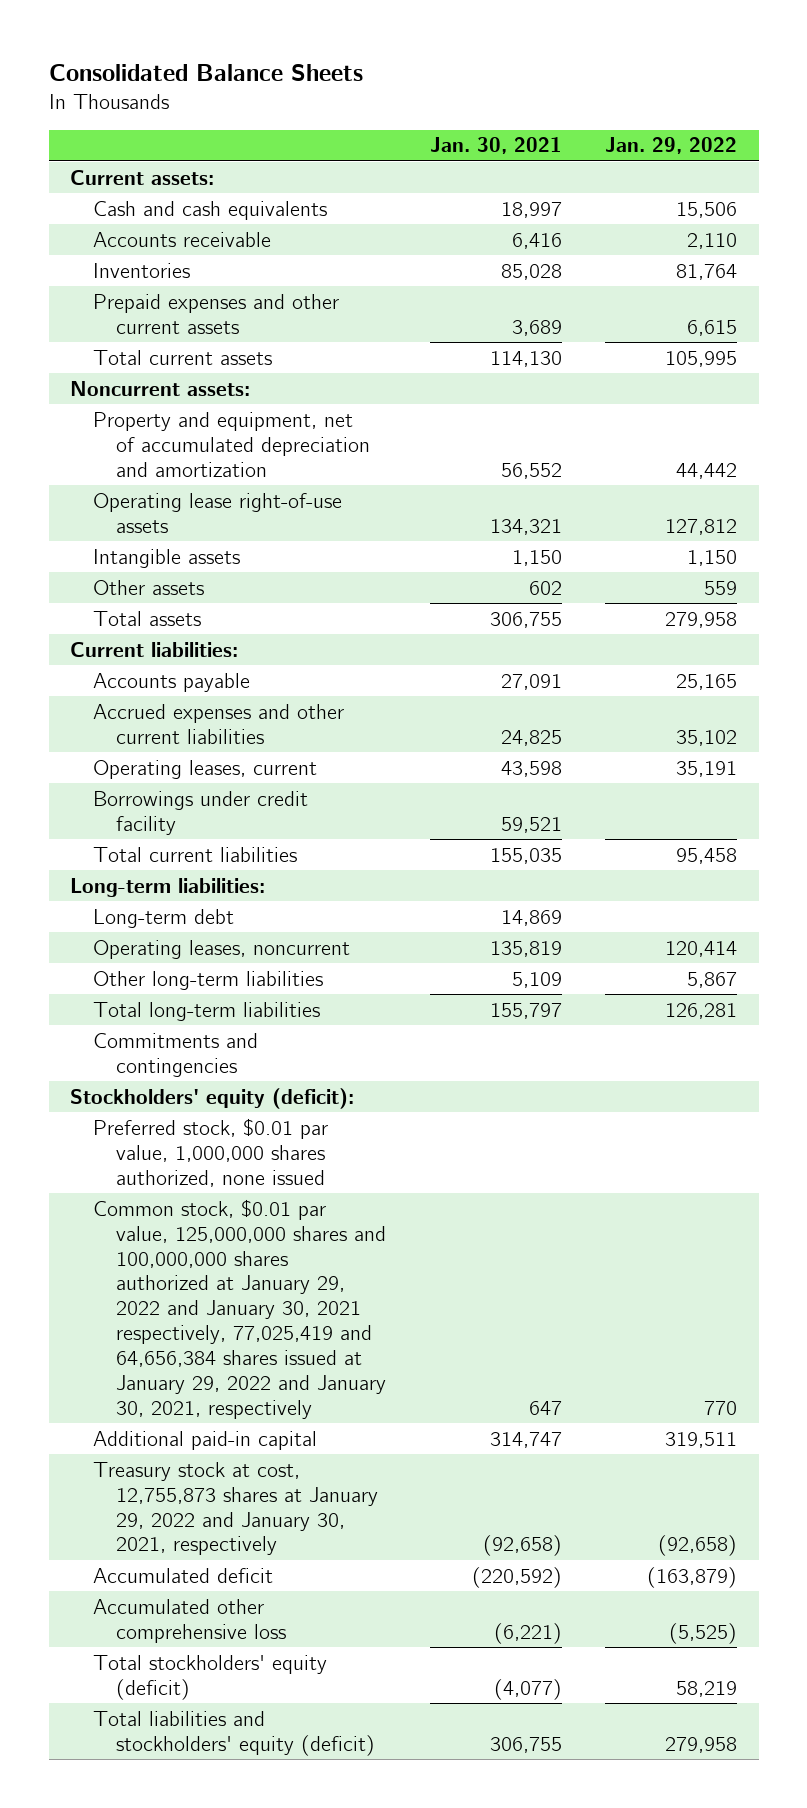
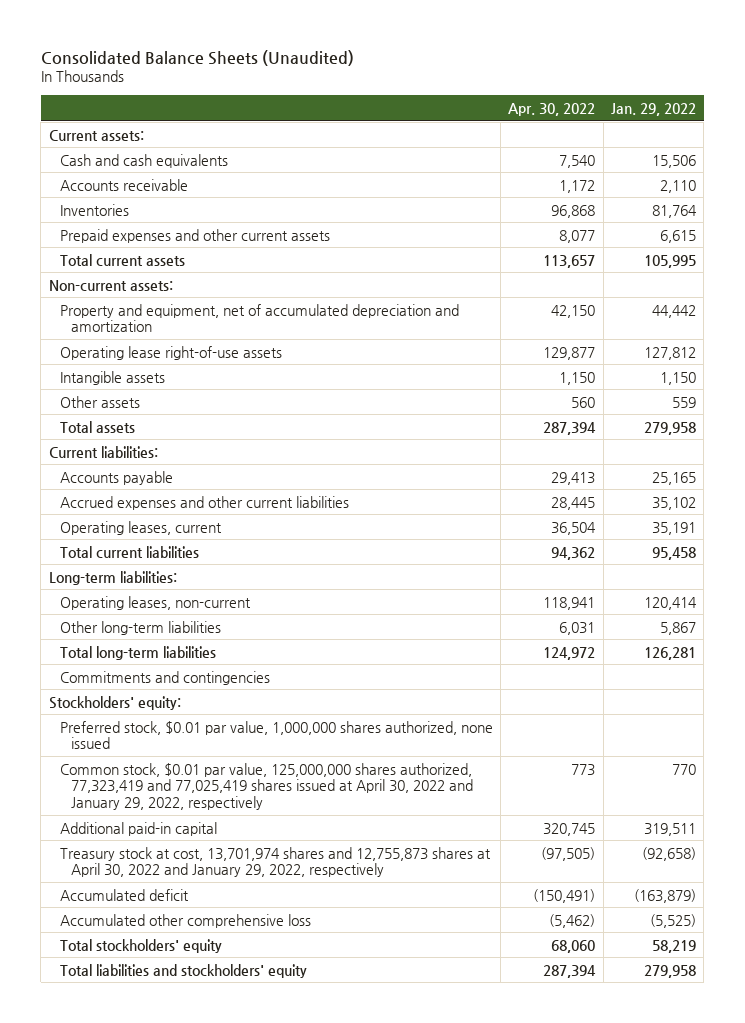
[48,63,363,81] Consolidated Balance Sheets -> [40,49,354,66] Consolidated Balance Sheets (Unaudited)
[429,137,562,155] Jan. 30, 2021 -> none
none -> [508,102,596,116] Apr. 30, 2022
[70,380,251,396] Noncurrent assets: -> [48,279,173,291] Non-current assets:
[93,790,309,835] Borrowings under credit facility -> none
[93,908,235,928] Long-term debt -> none
[93,939,351,959] Operating leases, noncurrent -> [59,595,251,610] Operating leases, non-current
[70,1087,355,1109] Stockholders' equity (deficit): -> [48,695,181,710] Stockholders' equity:
[93,1198,387,1419] Common stock, $0.01 par value, 125,000,000 shares and 100,000,000 shares authorized at January 29, 2022 and January 30, 2021 respectively, 77,025,419 and 64,656,384 shares issued at January 29, 2022 and January 30, 2021, respectively -> [59,762,474,811] Common stock, $0.01 par value, 125,000,000 shares authorized, 77,323,419 and 77,025,419 shares issued at April 30, 2022 and January 29, 2022, respectively
[93,1461,379,1556] Treasury stock at cost, 12,755,873 shares at January 29, 2022 and January 30, 2021, respectively -> [59,846,491,878] Treasury stock at cost, 13,701,974 shares and 12,755,873 shares at April 30, 2022 and January 29, 2022, respectively
[93,1654,328,1700] Total stockholders' equity (deficit) -> [59,938,222,953] Total stockholders' equity
[93,1710,376,1756] Total liabilities and stockholders' equity (deficit) -> [59,963,307,978] Total liabilities and stockholders' equity

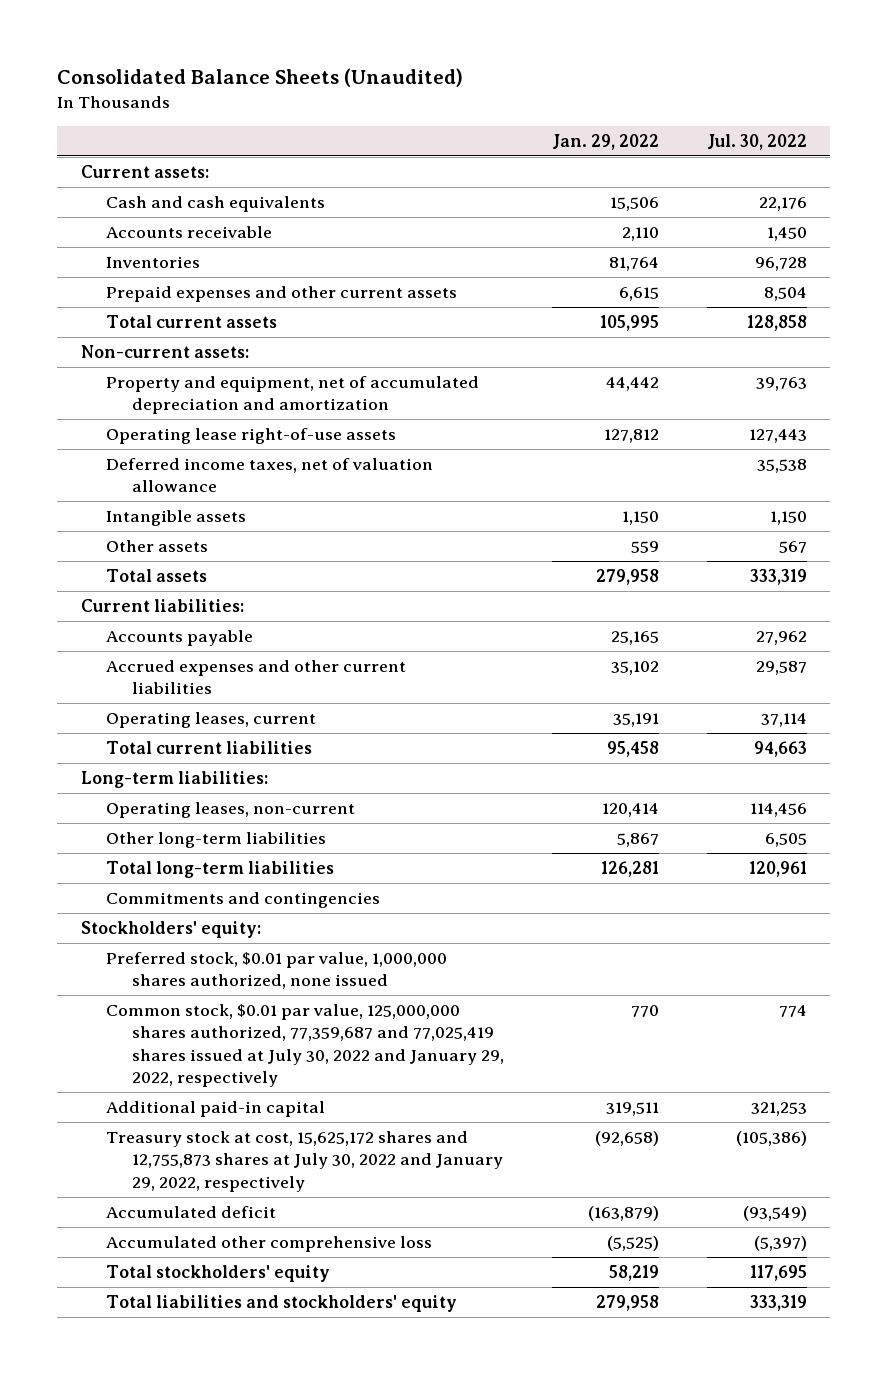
[508,102,596,116] Apr. 30, 2022 -> none
none -> [706,133,807,150] Jul. 30, 2022
none -> [106,458,434,493] Deferred income taxes, net of valuation allowance
[59,762,474,811] Common stock, $0.01 par value, 125,000,000 shares authorized, 77,323,419 and 77,025,419 shares issued at April 30, 2022 and January 29, 2022, respectively -> [106,1004,505,1087] Common stock, $0.01 par value, 125,000,000 shares authorized, 77,359,687 and 77,025,419 shares issued at July 30, 2022 and January 29, 2022, respectively
[59,846,491,878] Treasury stock at cost, 13,701,974 shares and 12,755,873 shares at April 30, 2022 and January 29, 2022, respectively -> [106,1131,504,1192] Treasury stock at cost, 15,625,172 shares and 12,755,873 shares at July 30, 2022 and January 29, 2022, respectively

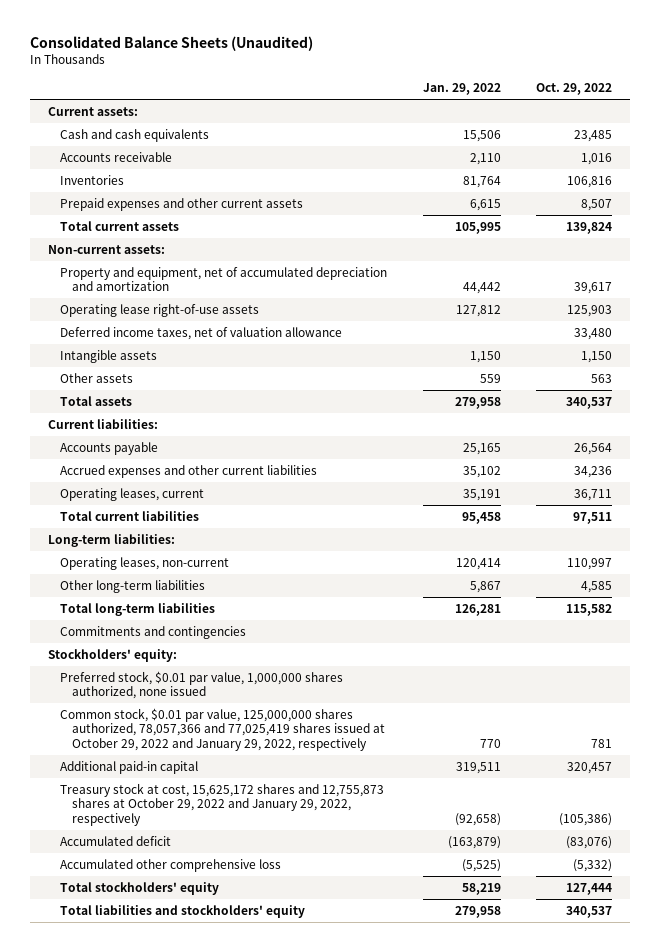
[706,133,807,150] Jul. 30, 2022 -> none
none -> [536,83,613,96] Oct. 29, 2022
[106,1004,505,1087] Common stock, $0.01 par value, 125,000,000 shares authorized, 77,359,687 and 77,025,419 shares issued at July 30, 2022 and January 29, 2022, respectively -> [59,707,385,751] Common stock, $0.01 par value, 125,000,000 shares authorized, 78,057,366 and 77,025,419 shares issued at October 29, 2022 and January 29, 2022, respectively
[106,1131,504,1192] Treasury stock at cost, 15,625,172 shares and 12,755,873 shares at July 30, 2022 and January 29, 2022, respectively -> [59,782,384,826] Treasury stock at cost, 15,625,172 shares and 12,755,873 shares at October 29, 2022 and January 29, 2022, respectively

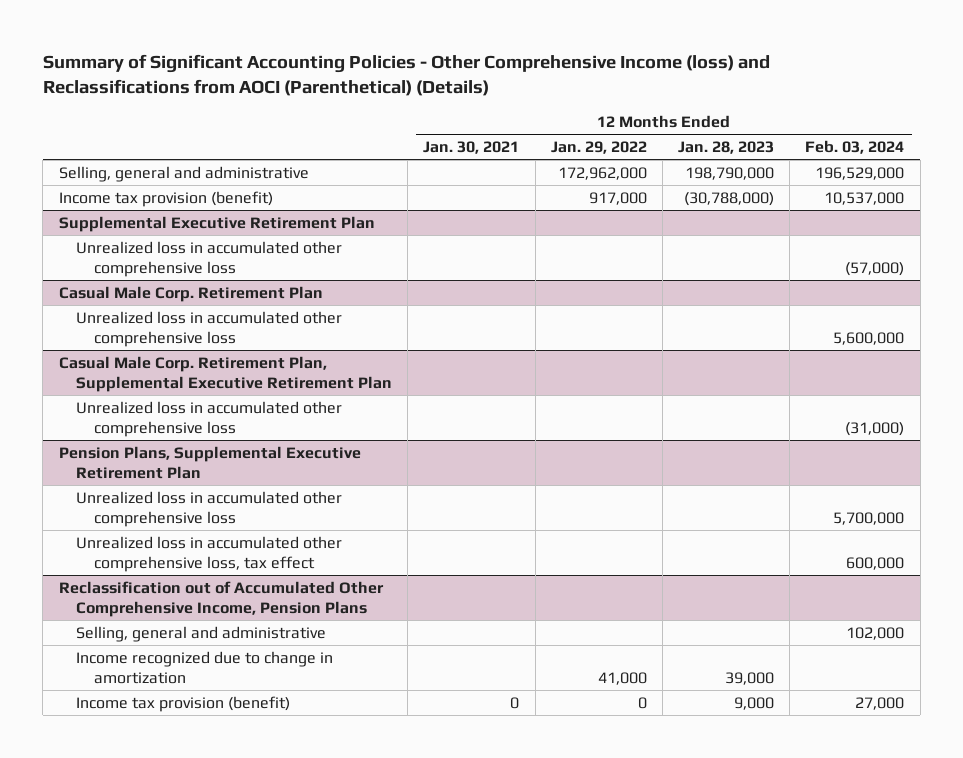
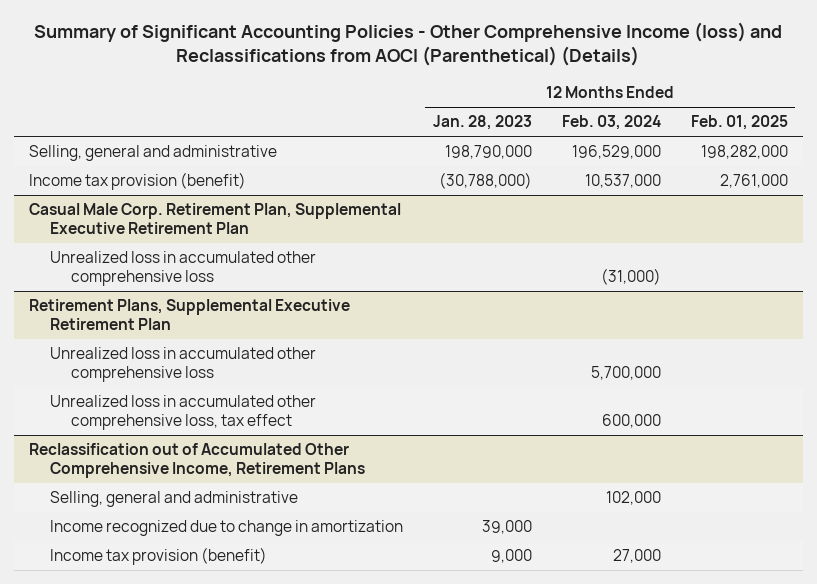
[423,141,520,155] Jan. 30, 2021 -> none
[550,141,647,155] Jan. 29, 2022 -> none
none -> [690,115,788,131] Feb. 01, 2025
[58,215,375,232] Supplemental Executive Retirement Plan -> none
[76,240,343,278] Unrealized loss in accumulated other comprehensive loss -> none
[58,285,323,302] Casual Male Corp. Retirement Plan -> none
[76,310,343,348] Unrealized loss in accumulated other comprehensive loss -> none
[58,445,361,480] Pension Plans, Supplemental Executive Retirement Plan -> [28,299,350,331] Retirement Plans, Supplemental Executive Retirement Plan
[58,580,384,618] Reclassification out of Accumulated Other Comprehensive Income, Pension Plans -> [28,443,365,479] Reclassification out of Accumulated Other Comprehensive Income, Retirement Plans

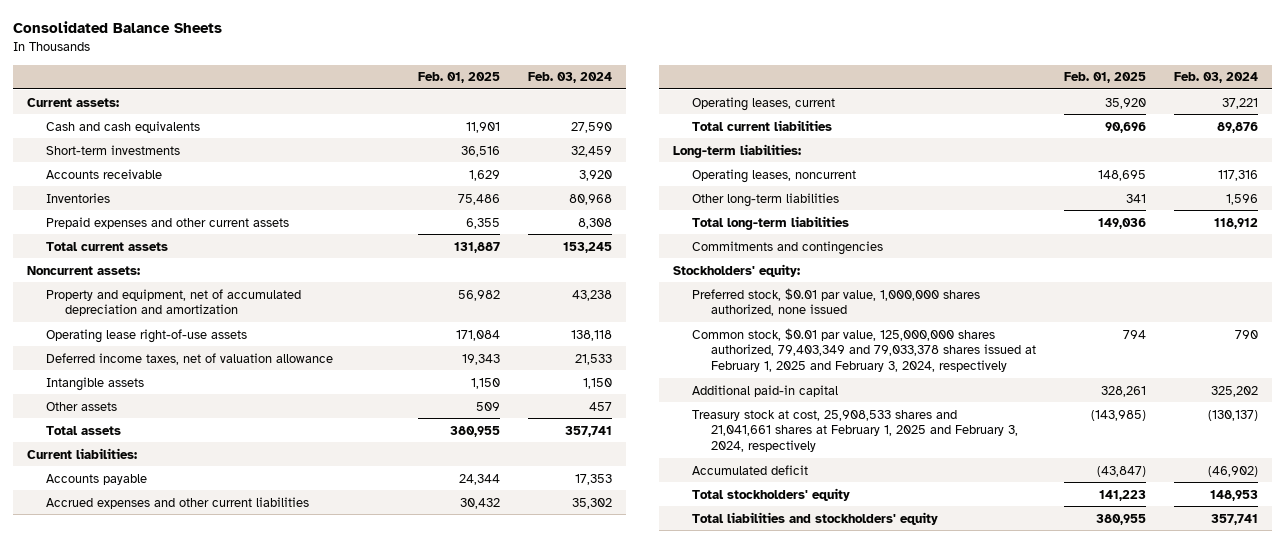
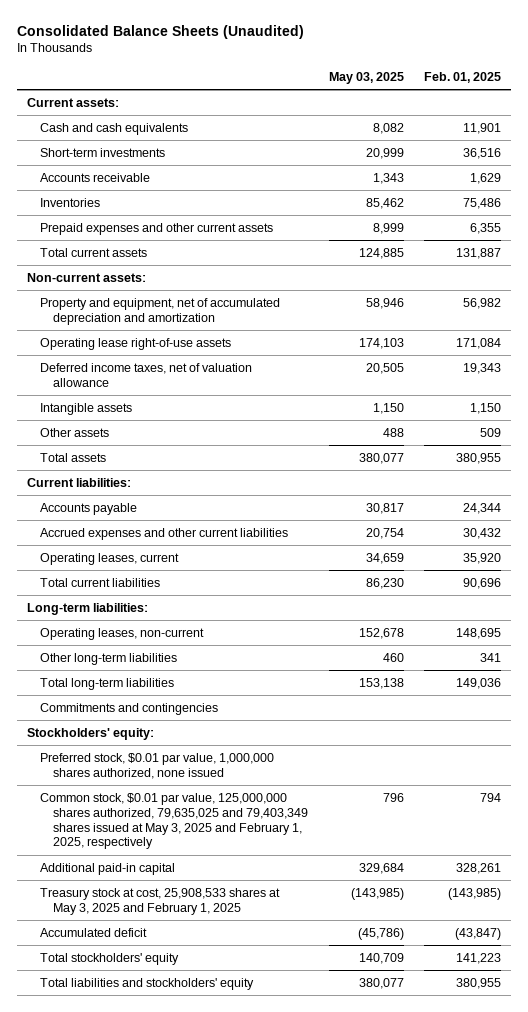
[12,21,222,34] Consolidated Balance Sheets -> [16,24,304,39] Consolidated Balance Sheets (Unaudited)
[528,72,613,84] Feb. 03, 2024 -> none
none -> [328,72,404,85] May 03, 2025
[26,265,140,275] Noncurrent assets: -> [27,272,147,282] Non-current assets:
[692,168,857,183] Operating leases, noncurrent -> [40,627,205,640] Operating leases, non-current
[692,327,1037,372] Common stock, $0.01 par value, 125,000,000 shares authorized, 79,403,349 and 79,033,378 shares issued at February 1, 2025 and February 3, 2024, respectively -> [40,792,308,850] Common stock, $0.01 par value, 125,000,000 shares authorized, 79,635,025 and 79,403,349 shares issued at May 3, 2025 and February 1, 2025, respectively
[692,409,1019,452] Treasury stock at cost, 25,908,533 shares and 21,041,661 shares at February 1, 2025 and February 3, 2024, respectively -> [40,887,281,915] Treasury stock at cost, 25,908,533 shares at May 3, 2025 and February 1, 2025

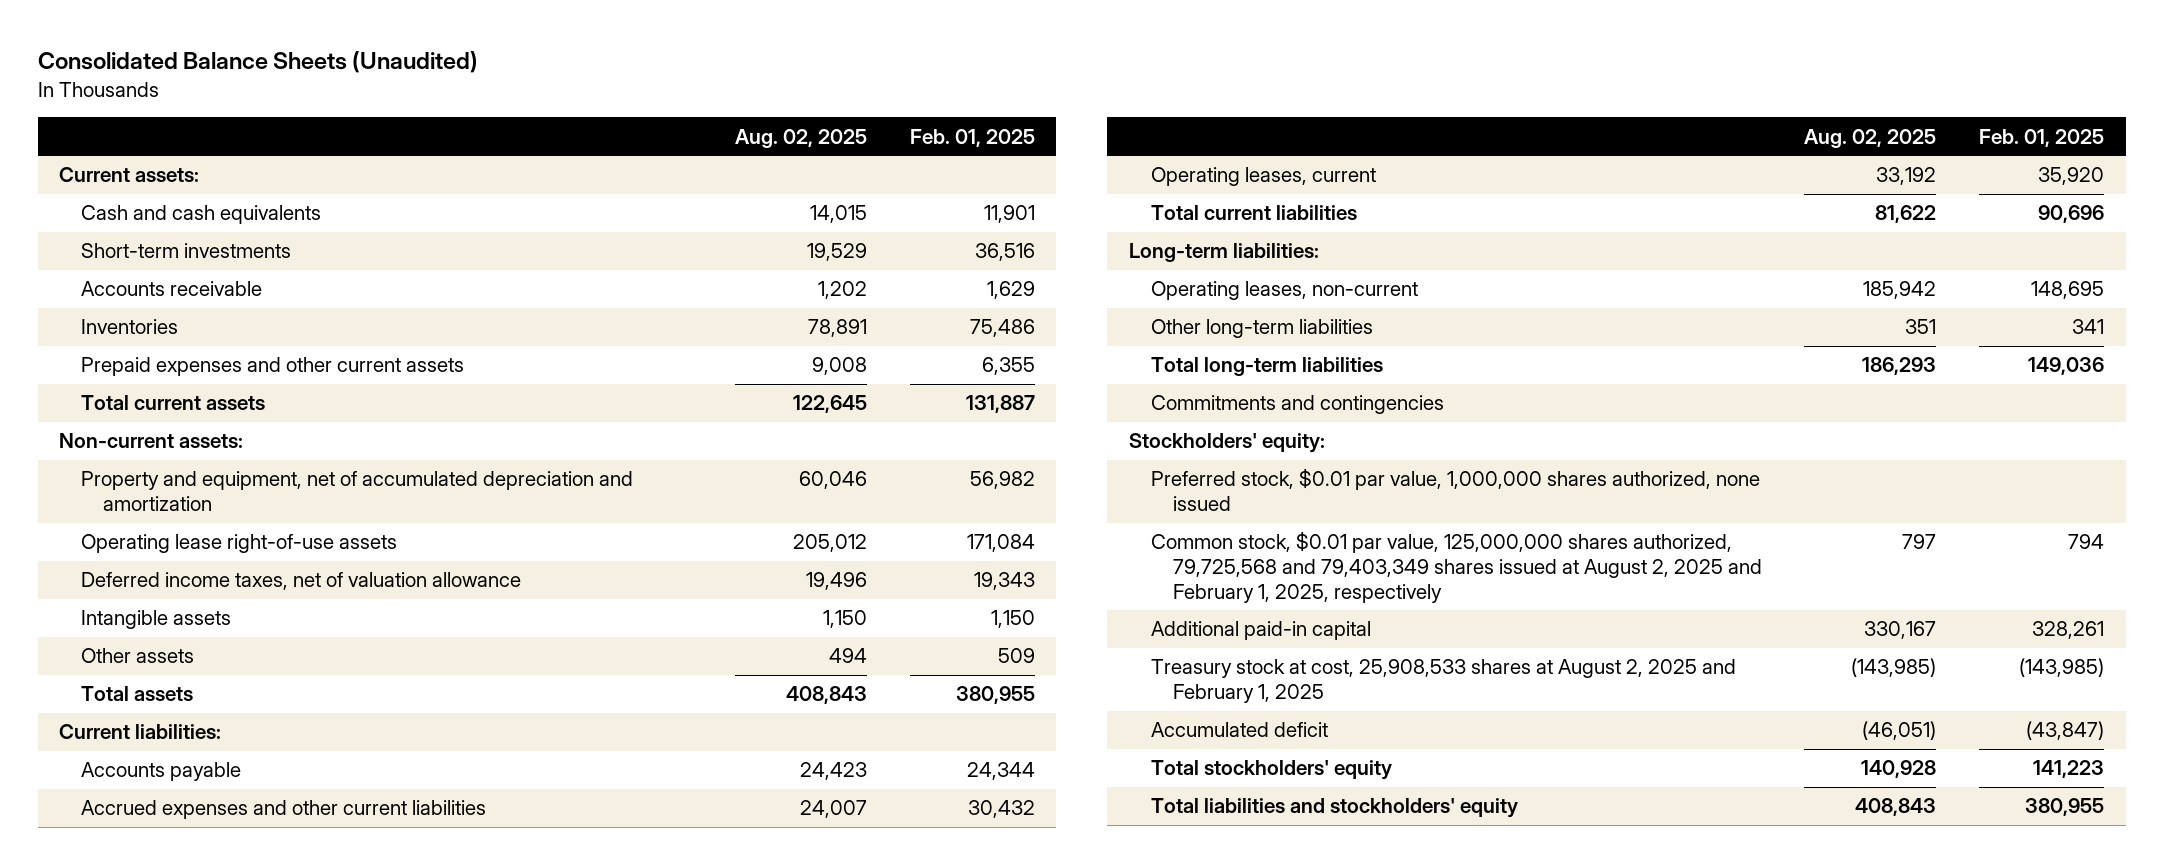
[328,72,404,85] May 03, 2025 -> none
none -> [734,128,867,148] Aug. 02, 2025
[40,792,308,850] Common stock, $0.01 par value, 125,000,000 shares authorized, 79,635,025 and 79,403,349 shares issued at May 3, 2025 and February 1, 2025, respectively -> [1150,531,1762,603] Common stock, $0.01 par value, 125,000,000 shares authorized, 79,725,568 and 79,403,349 shares issued at August 2, 2025 and February 1, 2025, respectively
[40,887,281,915] Treasury stock at cost, 25,908,533 shares at May 3, 2025 and February 1, 2025 -> [1150,659,1736,704] Treasury stock at cost, 25,908,533 shares at August 2, 2025 and February 1, 2025

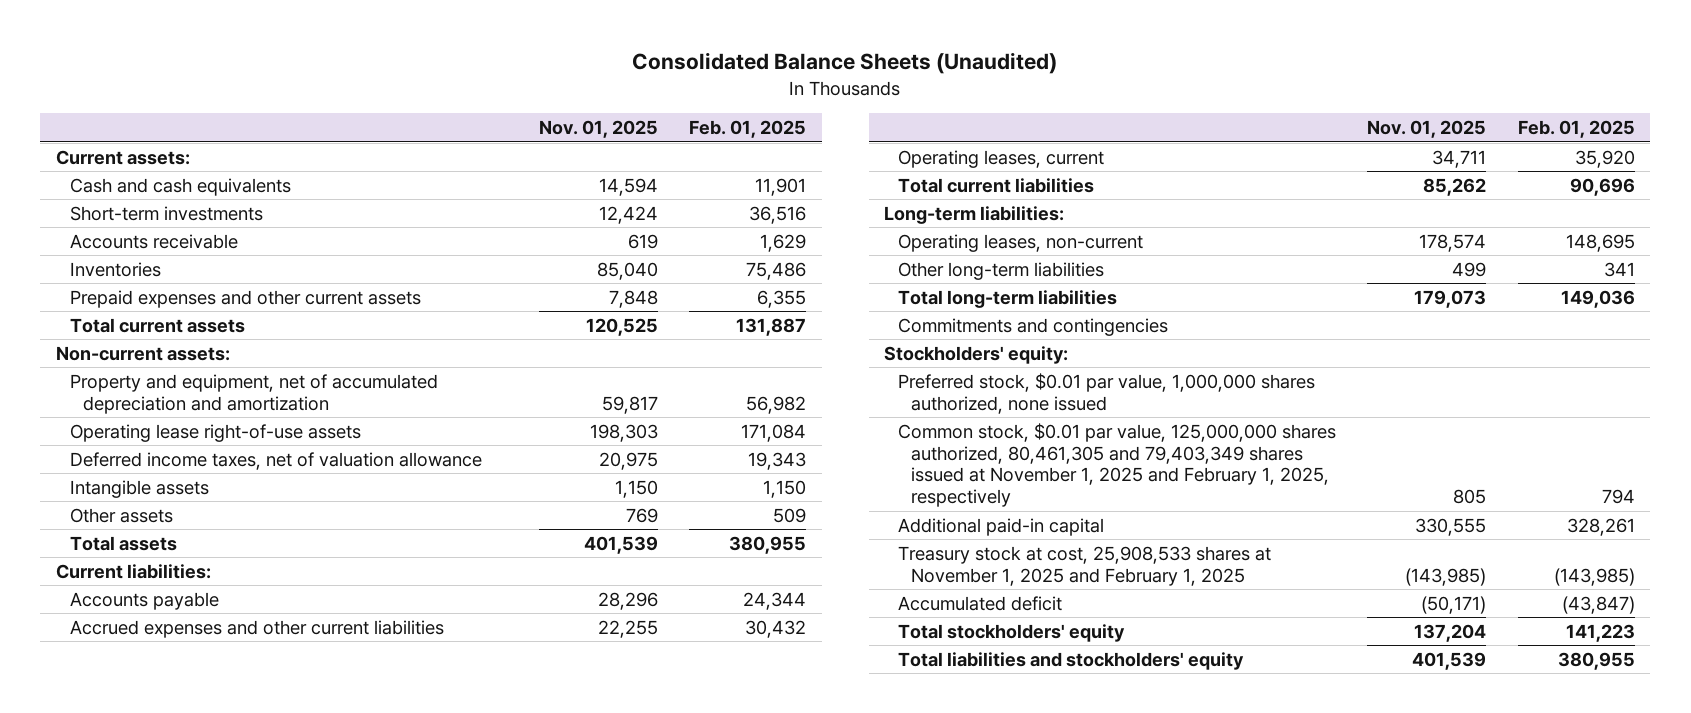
[734,128,867,148] Aug. 02, 2025 -> none
none -> [538,120,658,139] Nov. 01, 2025
[1150,531,1762,603] Common stock, $0.01 par value, 125,000,000 shares authorized, 79,725,568 and 79,403,349 shares issued at August 2, 2025 and February 1, 2025, respectively -> [897,422,1336,508] Common stock, $0.01 par value, 125,000,000 shares authorized, 80,461,305 and 79,403,349 shares issued at November 1, 2025 and February 1, 2025, respectively
[1150,659,1736,704] Treasury stock at cost, 25,908,533 shares at August 2, 2025 and February 1, 2025 -> [897,545,1271,586] Treasury stock at cost, 25,908,533 shares at November 1, 2025 and February 1, 2025

